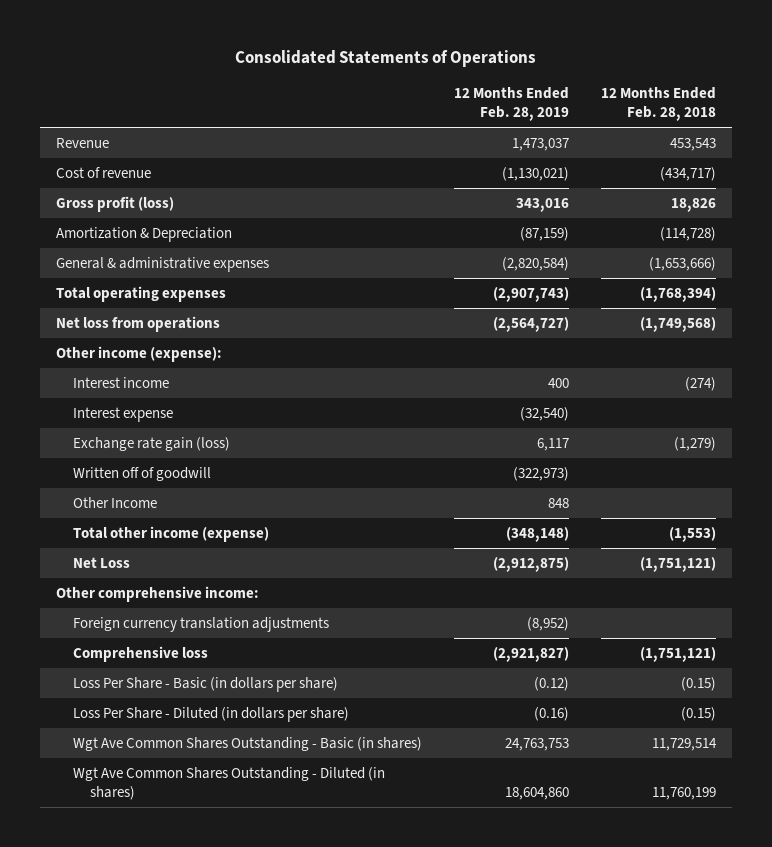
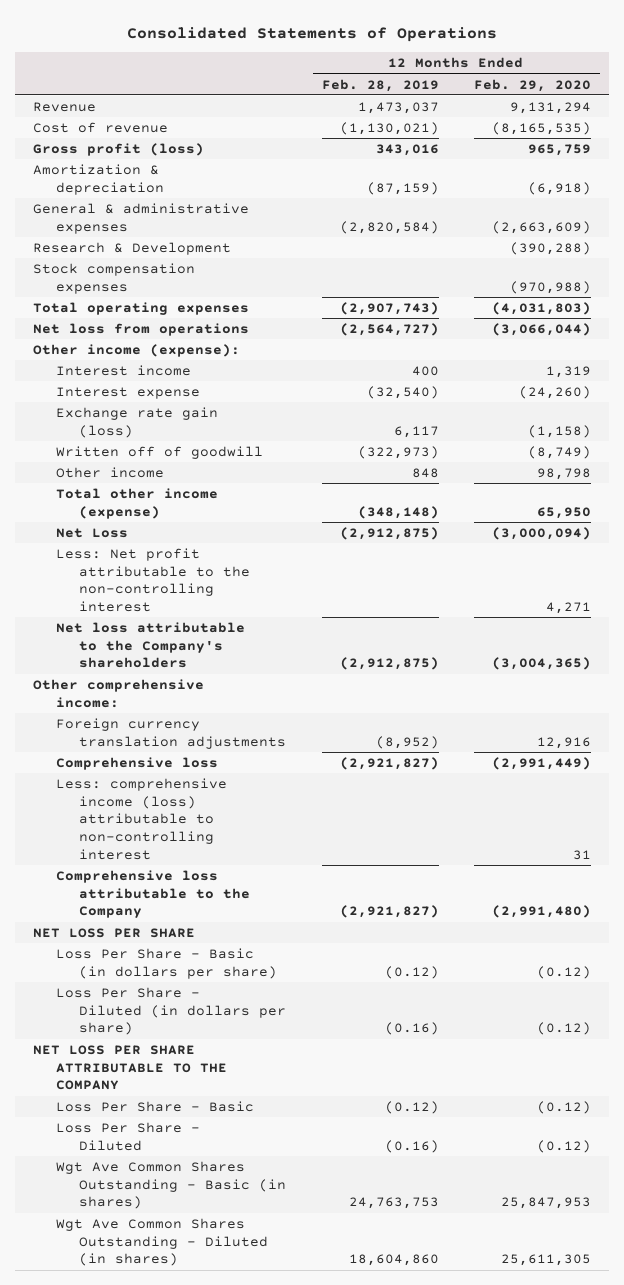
[600,86,716,121] 12 Months Ended Feb. 28, 2018 -> none
none -> [474,78,592,92] Feb. 29, 2020
[55,226,232,242] Amortization & Depreciation -> [33,163,165,195] Amortization & depreciation
none -> [33,241,232,255] Research & Development
none -> [33,262,196,294] Stock compensation expenses
[72,496,157,508] Other Income -> [56,466,165,478] Other income
none -> [56,547,251,613] Less: Net profit attributable to the non-controlling interest
none -> [56,621,246,669] Net loss attributable to the Company's shareholders
none -> [56,777,228,860] Less: comprehensive income (loss) attributable to non-controlling interest
none -> [56,869,251,919] Comprehensive loss attributable to the Company
none -> [33,927,196,938] NET LOSS PER SHARE
none -> [33,1044,228,1091] NET LOSS PER SHARE ATTRIBUTABLE TO THE COMPANY
none -> [56,1100,255,1112] Loss Per Share - Basic
none -> [56,1121,201,1151] Loss Per Share - Diluted

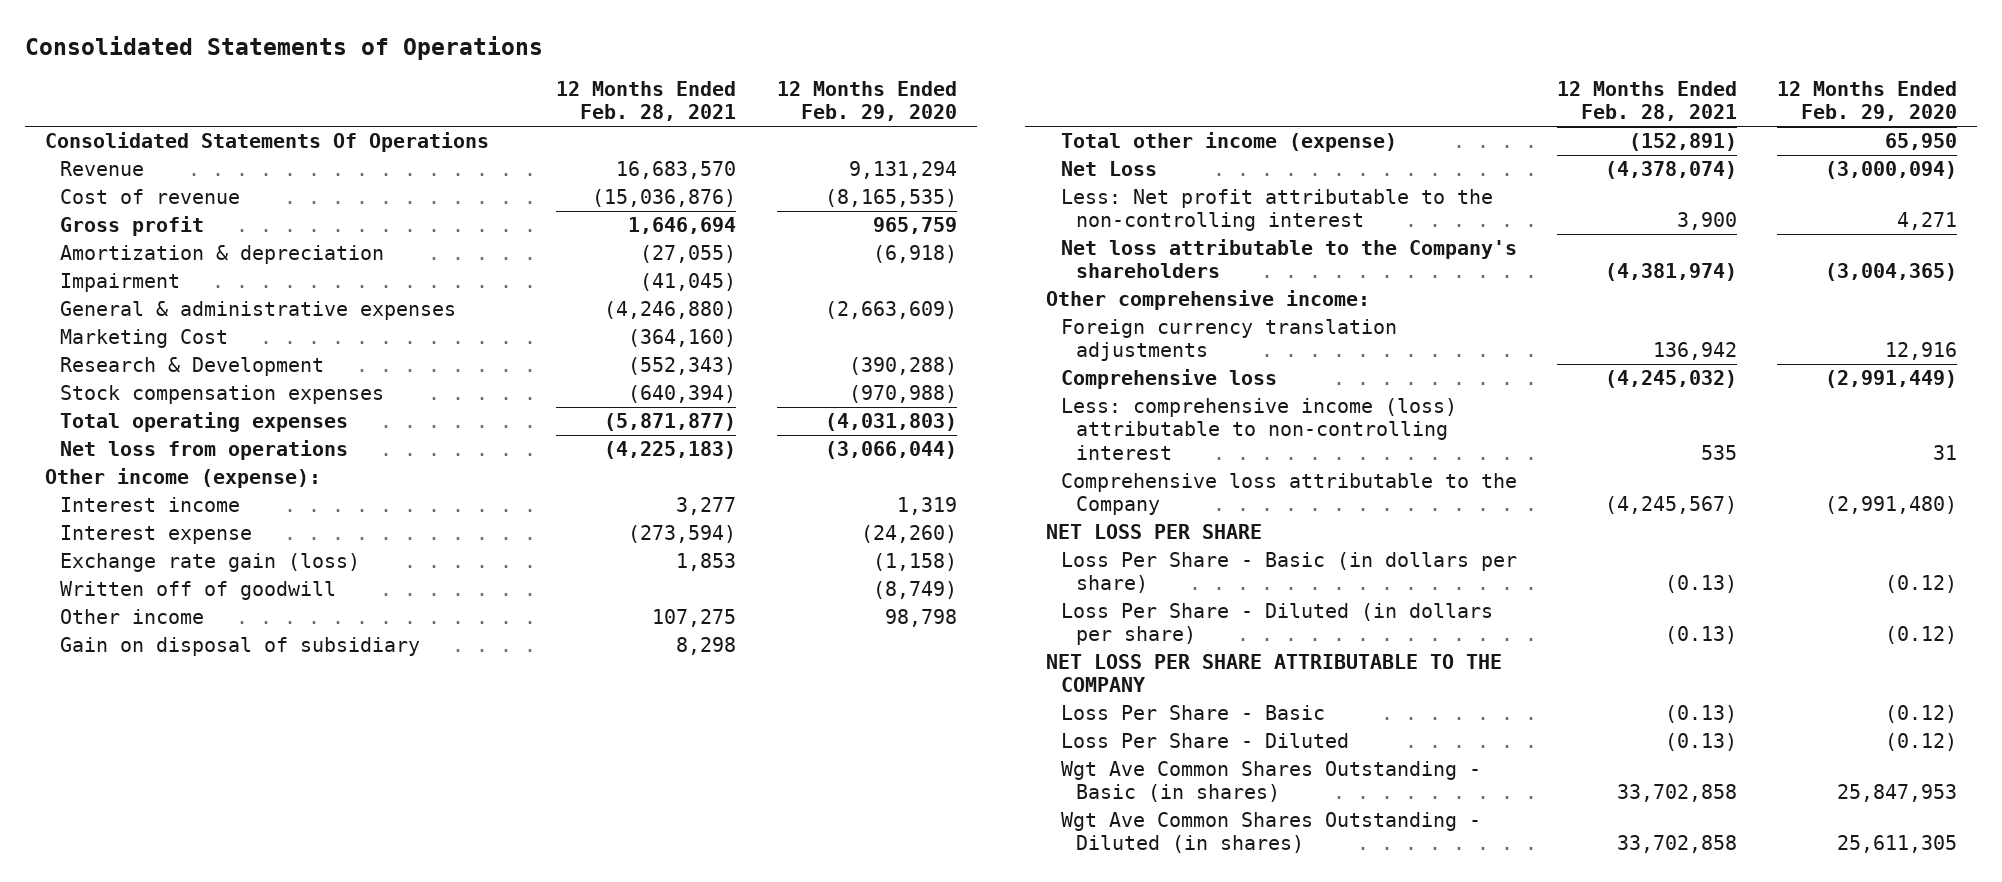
[321,78,439,92] Feb. 28, 2019 -> none
none -> [556,80,737,121] 12 Months Ended Feb. 28, 2021
none -> [44,132,489,153] Consolidated Statements Of Operations
[33,142,205,156] Gross profit (loss) -> [60,216,205,237] Gross profit
none -> [60,273,181,293] Impairment
none -> [60,329,229,349] Marketing Cost
none -> [60,637,421,657] Gain on disposal of subsidiary

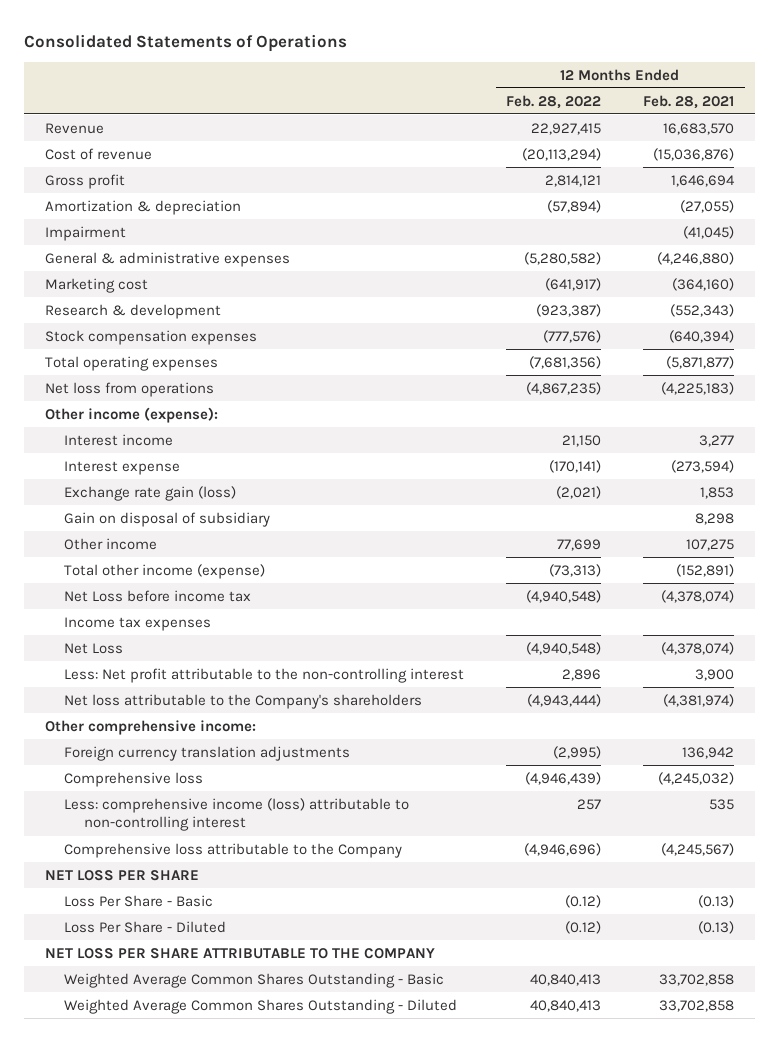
[776,80,957,121] 12 Months Ended Feb. 29, 2020 -> none
none -> [506,94,602,109] Feb. 28, 2022
[44,132,489,153] Consolidated Statements Of Operations -> none
[60,329,229,349] Marketing Cost -> [44,277,148,293] Marketing cost
[60,357,325,377] Research & Development -> [44,303,221,319] Research & development
[60,581,337,601] Written off of goodwill -> none
[60,609,205,625] Other income -> [64,537,158,550] Other income
none -> [64,589,252,602] Net Loss before income tax
none -> [64,616,212,631] Income tax expenses
[1060,552,1517,594] Loss Per Share - Basic (in dollars per share) -> none
[1060,603,1493,646] Loss Per Share - Diluted (in dollars per share) -> none
[1045,654,1502,693] NET LOSS PER SHARE ATTRIBUTABLE TO THE COMPANY -> [44,947,435,959] NET LOSS PER SHARE ATTRIBUTABLE TO THE COMPANY
[1060,761,1481,803] Wgt Ave Common Shares Outstanding - Basic (in shares) -> [64,972,445,988] Weighted Average Common Shares Outstanding - Basic
[1060,812,1481,854] Wgt Ave Common Shares Outstanding - Diluted (in shares) -> [64,998,458,1014] Weighted Average Common Shares Outstanding - Diluted

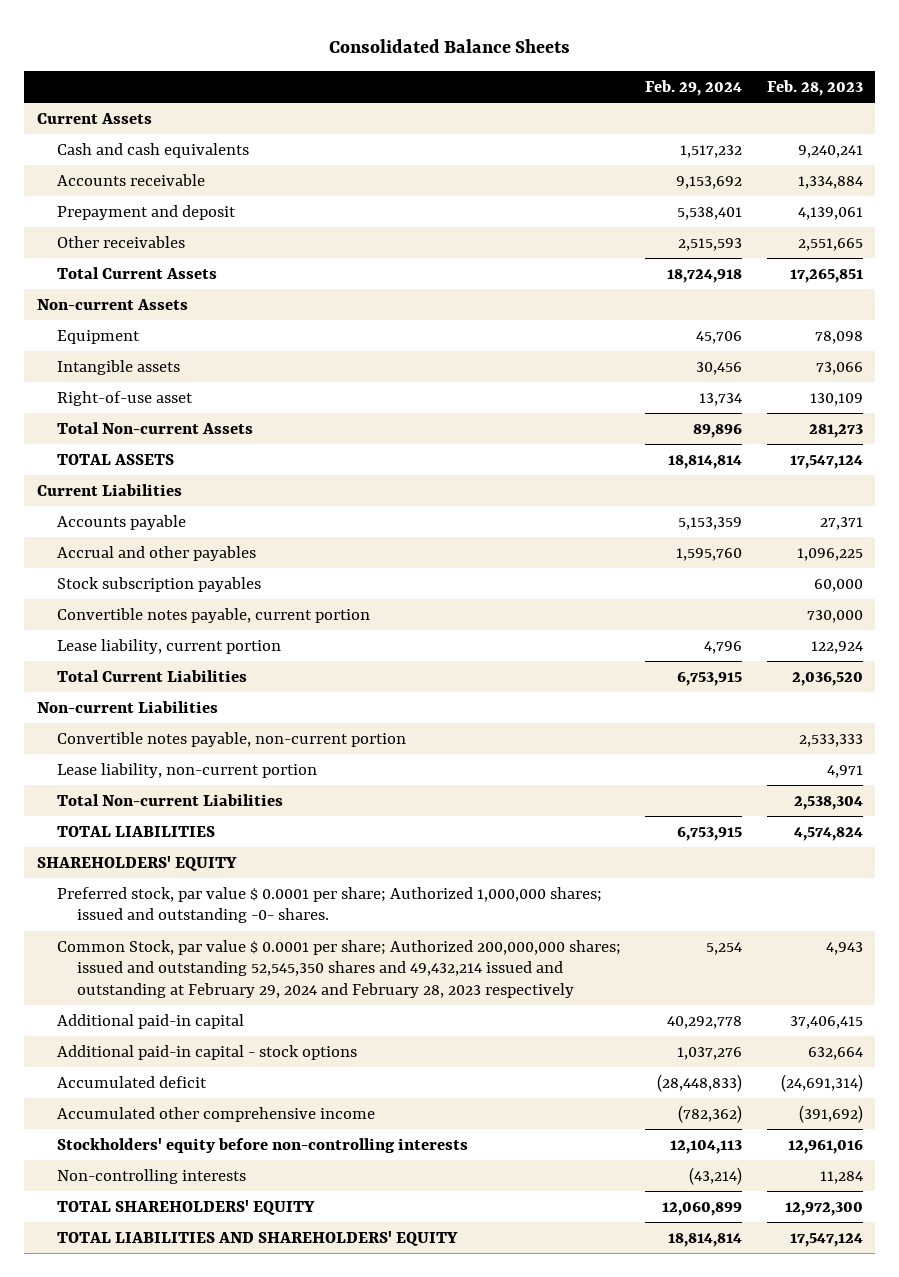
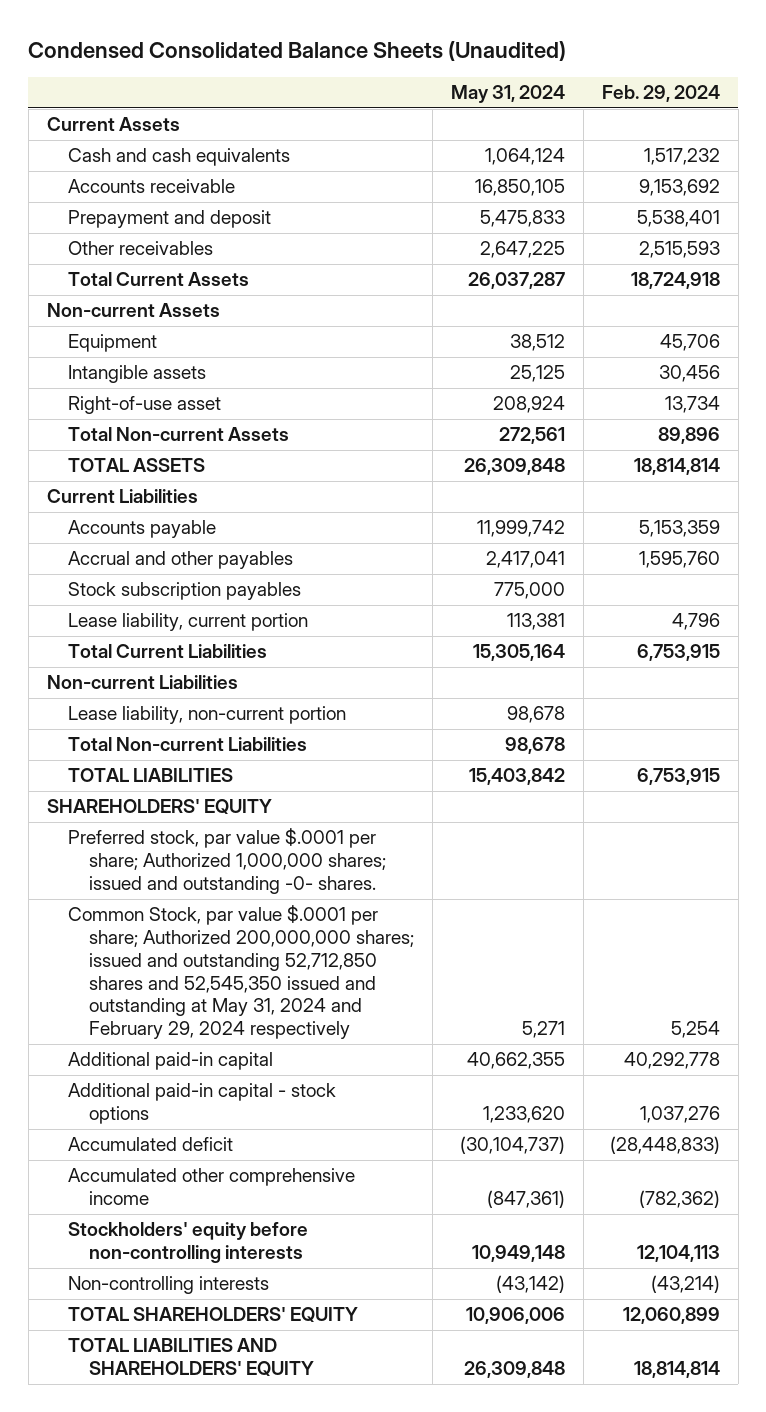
[328,38,570,53] Consolidated Balance Sheets -> [28,40,567,61] Condensed Consolidated Balance Sheets (Unaudited)
[766,79,863,96] Feb. 28, 2023 -> none
none -> [450,85,565,104] May 31, 2024
[56,607,370,623] Convertible notes payable, current portion -> none
[56,731,406,747] Convertible notes payable, non-current portion -> none
[56,886,602,924] Preferred stock, par value $ 0.0001 per share; Authorized 1,000,000 shares; issued and outstanding -0- shares. -> [67,828,386,894] Preferred stock, par value $.0001 per share; Authorized 1,000,000 shares; issued and outstanding -0- shares.
[56,939,621,998] Common Stock, par value $ 0.0001 per share; Authorized 200,000,000 shares; issued and outstanding 52,545,350 shares and 49,432,214 issued and outstanding at February 29, 2024 and February 28, 2023 respectively -> [67,905,414,1040] Common Stock, par value $.0001 per share; Authorized 200,000,000 shares; issued and outstanding 52,712,850 shares and 52,545,350 issued and outstanding at May 31, 2024 and February 29, 2024 respectively

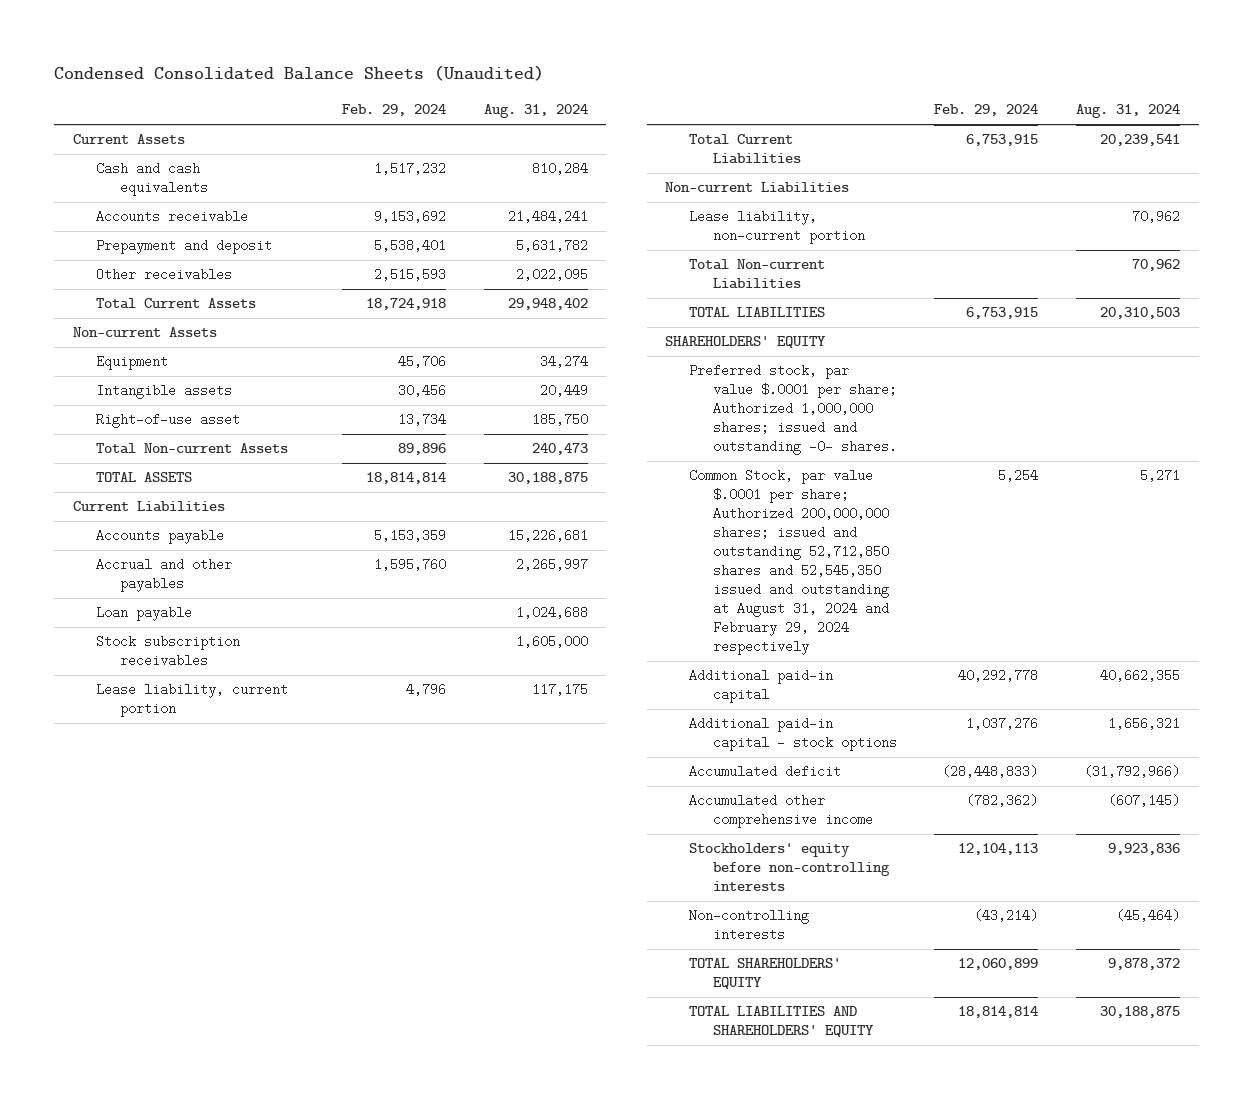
[450,85,565,104] May 31, 2024 -> none
none -> [483,104,588,119] Aug. 31, 2024
none -> [96,606,193,622] Loan payable
[67,582,301,601] Stock subscription payables -> [96,635,241,668] Stock subscription receivables
[67,905,414,1040] Common Stock, par value $.0001 per share; Authorized 200,000,000 shares; issued and outstanding 52,712,850 shares and 52,545,350 issued and outstanding at May 31, 2024 and February 29, 2024 respectively -> [689,469,889,656] Common Stock, par value $.0001 per share; Authorized 200,000,000 shares; issued and outstanding 52,712,850 shares and 52,545,350 issued and outstanding at August 31, 2024 and February 29, 2024 respectively

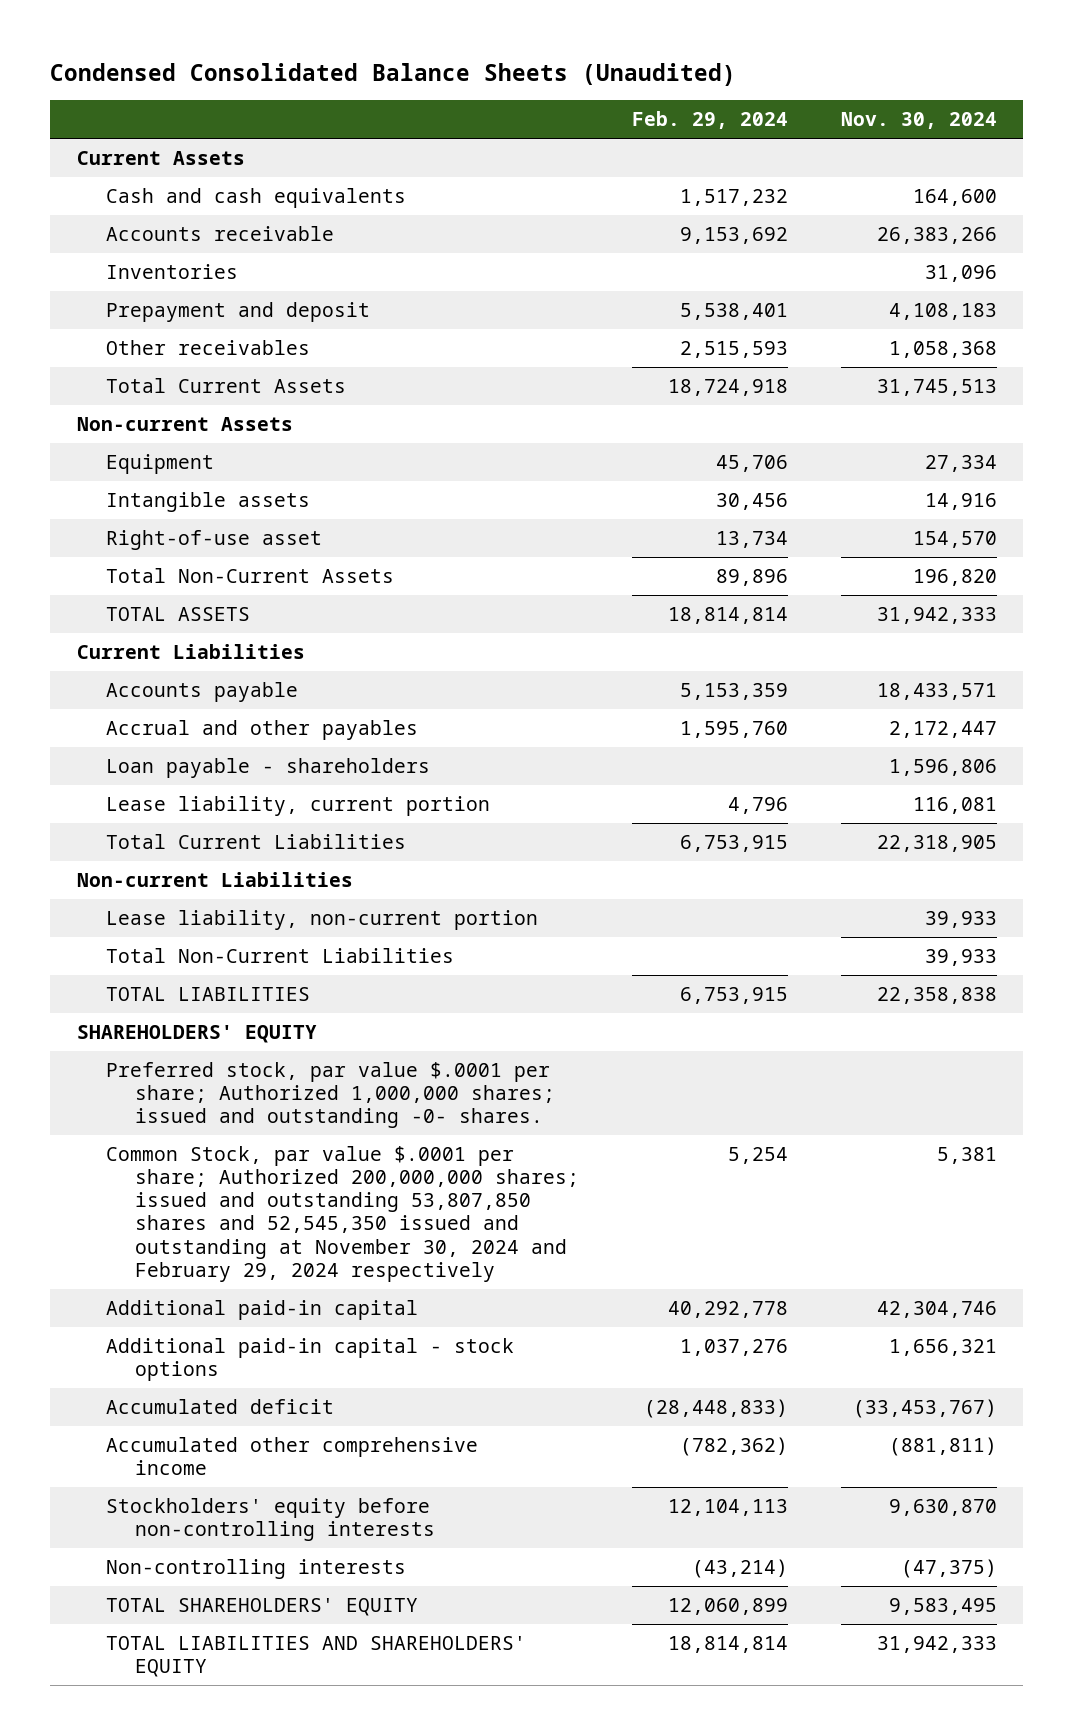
[483,104,588,119] Aug. 31, 2024 -> none
none -> [840,112,997,130] Nov. 30, 2024
none -> [106,264,239,280] Inventories
[96,443,289,455] Total Non-current Assets -> [106,568,395,584] Total Non-Current Assets
[96,635,241,668] Stock subscription receivables -> none
[96,606,193,622] Loan payable -> [106,758,431,779] Loan payable - shareholders
[689,259,826,290] Total Non-current Liabilities -> [106,948,455,964] Total Non-Current Liabilities
[689,469,889,656] Common Stock, par value $.0001 per share; Authorized 200,000,000 shares; issued and outstanding 52,712,850 shares and 52,545,350 issued and outstanding at August 31, 2024 and February 29, 2024 respectively -> [106,1146,580,1282] Common Stock, par value $.0001 per share; Authorized 200,000,000 shares; issued and outstanding 53,807,850 shares and 52,545,350 issued and outstanding at November 30, 2024 and February 29, 2024 respectively

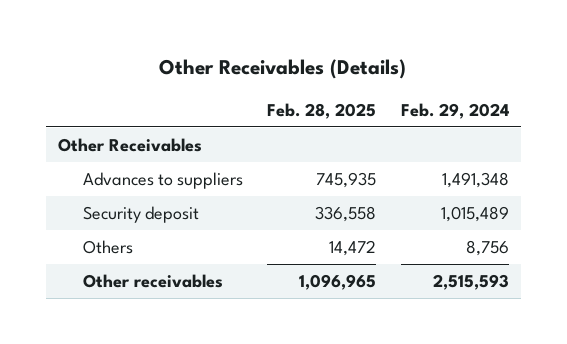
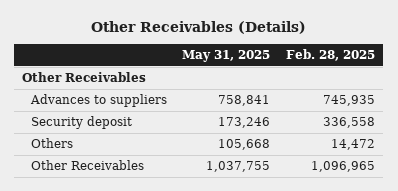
[400,102,509,119] Feb. 29, 2024 -> none
none -> [182,49,271,62] May 31, 2025
[83,274,224,289] Other receivables -> [30,159,144,170] Other Receivables

